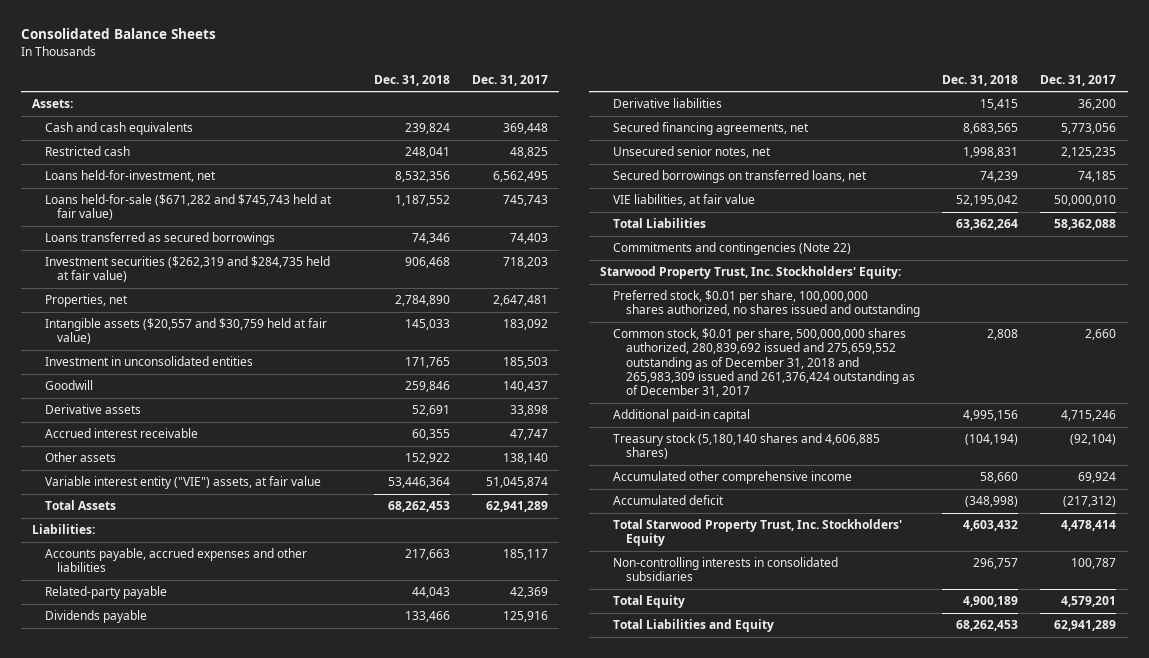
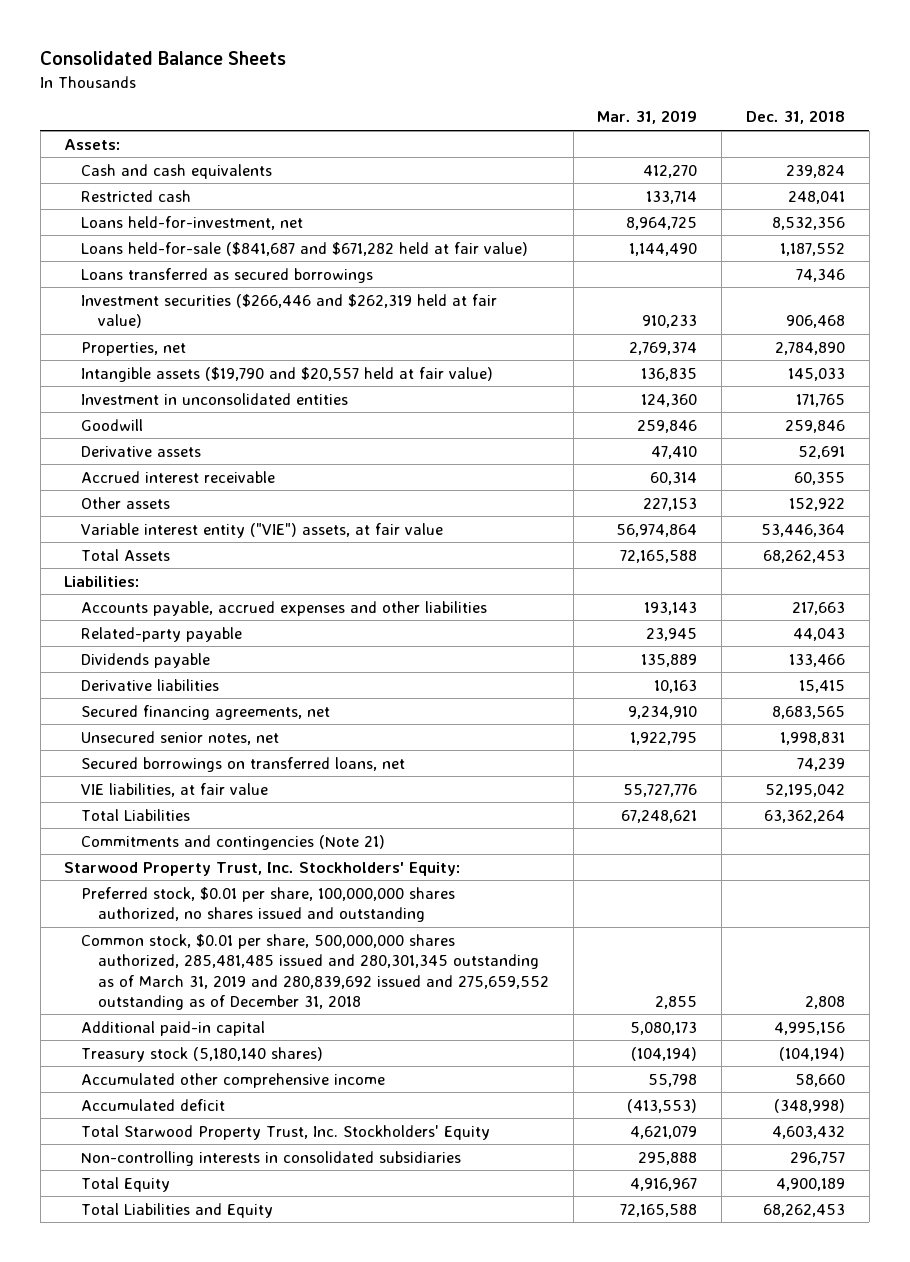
[472,74,549,86] Dec. 31, 2017 -> none
none -> [597,110,698,125] Mar. 31, 2019
[44,194,332,221] Loans held-for-sale ($671,282 and $745,743 held at fair value) -> [81,241,529,256] Loans held-for-sale ($841,687 and $671,282 held at fair value)
[44,256,330,283] Investment securities ($262,319 and $284,735 held at fair value) -> [81,293,498,329] Investment securities ($266,446 and $262,319 held at fair value)
[44,318,327,345] Intangible assets ($20,557 and $30,759 held at fair value) -> [81,366,494,382] Intangible assets ($19,790 and $20,557 held at fair value)
[612,242,851,256] Commitments and contingencies (Note 22) -> [81,834,386,850] Commitments and contingencies (Note 21)
[612,328,915,398] Common stock, $0.01 per share, 500,000,000 shares authorized, 280,839,692 issued and 275,659,552 outstanding as of December 31, 2018 and 265,983,309 issued and 261,376,424 outstanding as of December 31, 2017 -> [81,933,549,1010] Common stock, $0.01 per share, 500,000,000 shares authorized, 285,481,485 issued and 280,301,345 outstanding as of March 31, 2019 and 280,839,692 issued and 275,659,552 outstanding as of December 31, 2018
[612,433,880,460] Treasury stock (5,180,140 shares and 4,606,885 shares) -> [81,1046,324,1062] Treasury stock (5,180,140 shares)

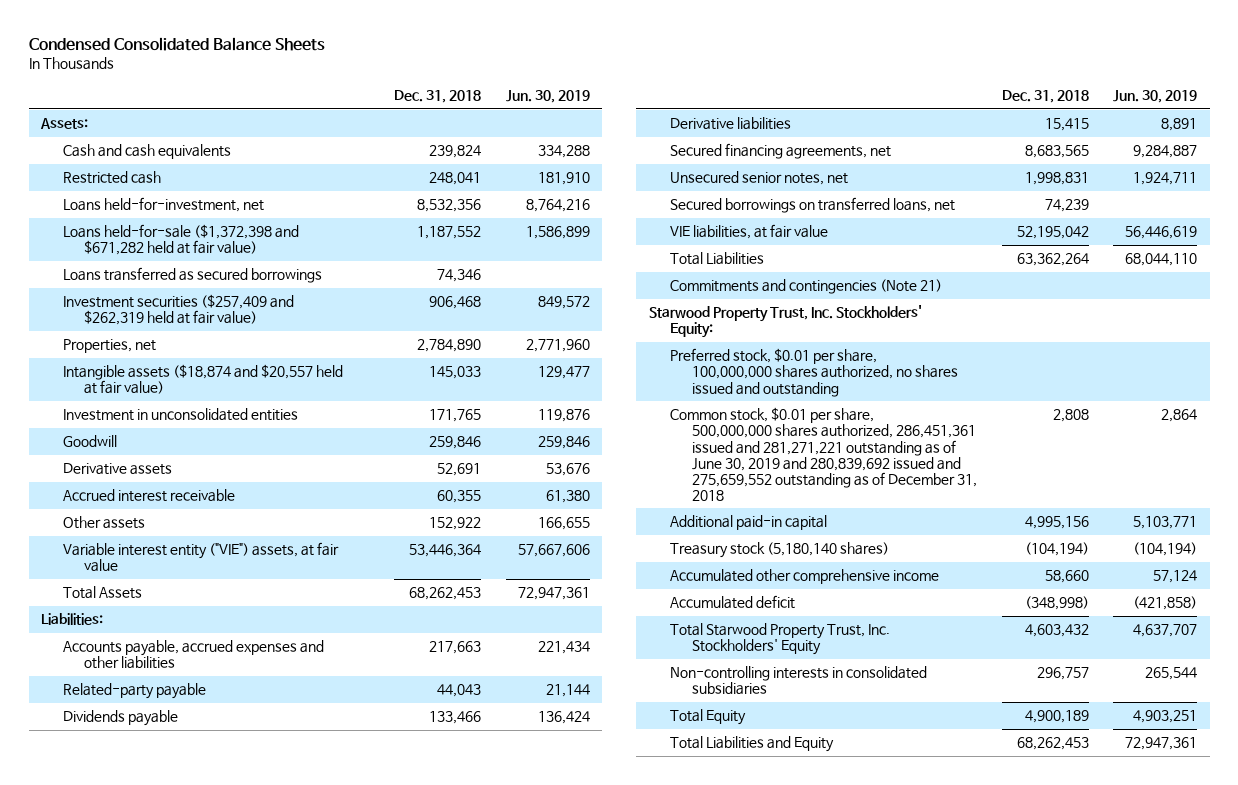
[40,51,287,66] Consolidated Balance Sheets -> [28,36,325,51] Condensed Consolidated Balance Sheets
[597,110,698,125] Mar. 31, 2019 -> none
none -> [505,90,590,104] Jun. 30, 2019
[81,241,529,256] Loans held-for-sale ($841,687 and $671,282 held at fair value) -> [62,224,299,256] Loans held-for-sale ($1,372,398 and $671,282 held at fair value)
[81,293,498,329] Investment securities ($266,446 and $262,319 held at fair value) -> [62,294,294,326] Investment securities ($257,409 and $262,319 held at fair value)
[81,366,494,382] Intangible assets ($19,790 and $20,557 held at fair value) -> [62,364,343,395] Intangible assets ($18,874 and $20,557 held at fair value)
[81,933,549,1010] Common stock, $0.01 per share, 500,000,000 shares authorized, 285,481,485 issued and 280,301,345 outstanding as of March 31, 2019 and 280,839,692 issued and 275,659,552 outstanding as of December 31, 2018 -> [670,407,977,501] Common stock, $0.01 per share, 500,000,000 shares authorized, 286,451,361 issued and 281,271,221 outstanding as of June 30, 2019 and 280,839,692 issued and 275,659,552 outstanding as of December 31, 2018

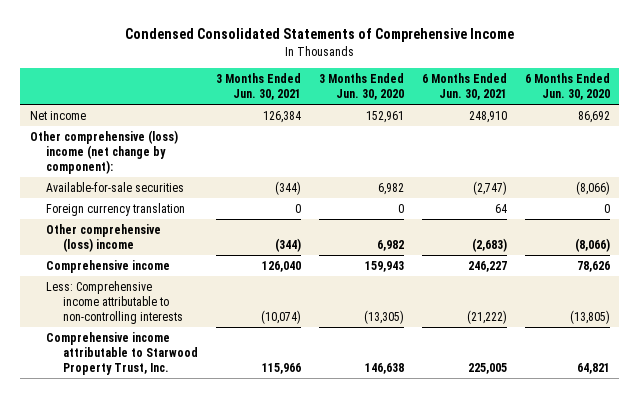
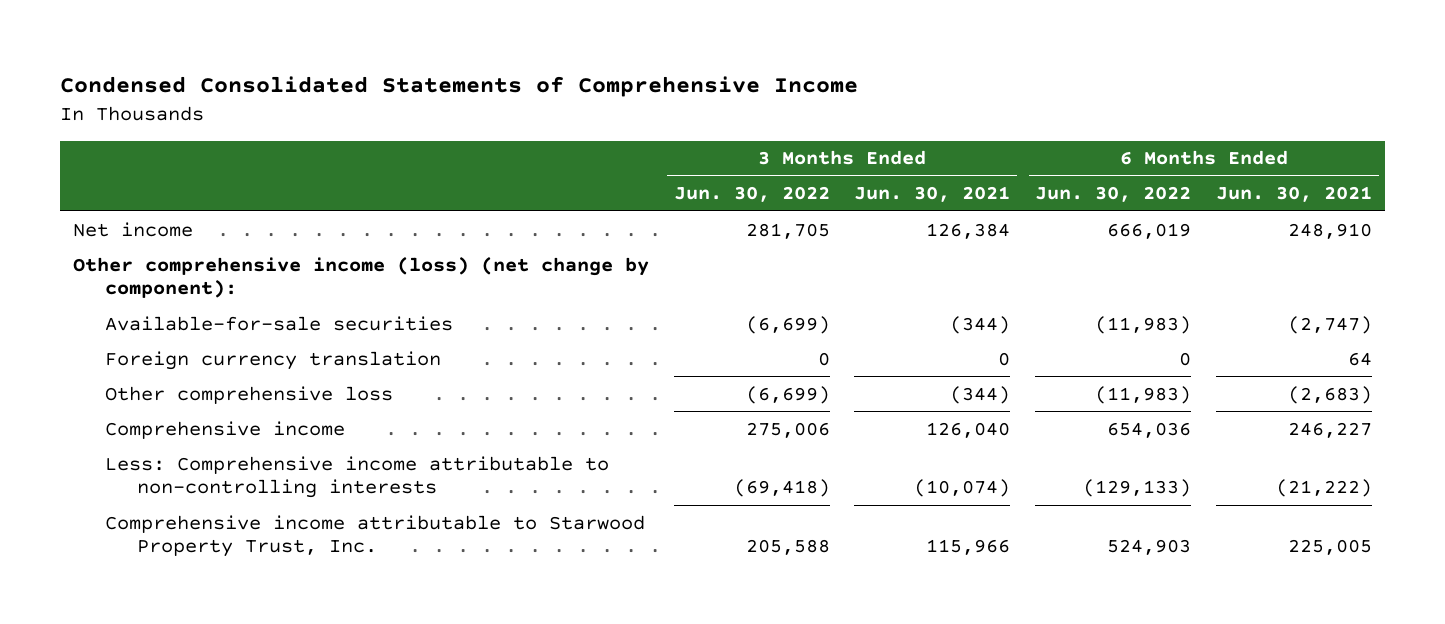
[319,73,405,101] 3 Months Ended Jun. 30, 2020 -> none
[525,73,611,101] 6 Months Ended Jun. 30, 2020 -> none
none -> [673,186,830,203] Jun. 30, 2022
none -> [1035,186,1192,203] Jun. 30, 2022
[29,130,178,175] Other comprehensive (loss) income (net change by component): -> [72,256,649,299] Other comprehensive income (loss) (net change by component):
[46,224,162,253] Other comprehensive (loss) income -> [104,385,393,404] Other comprehensive loss

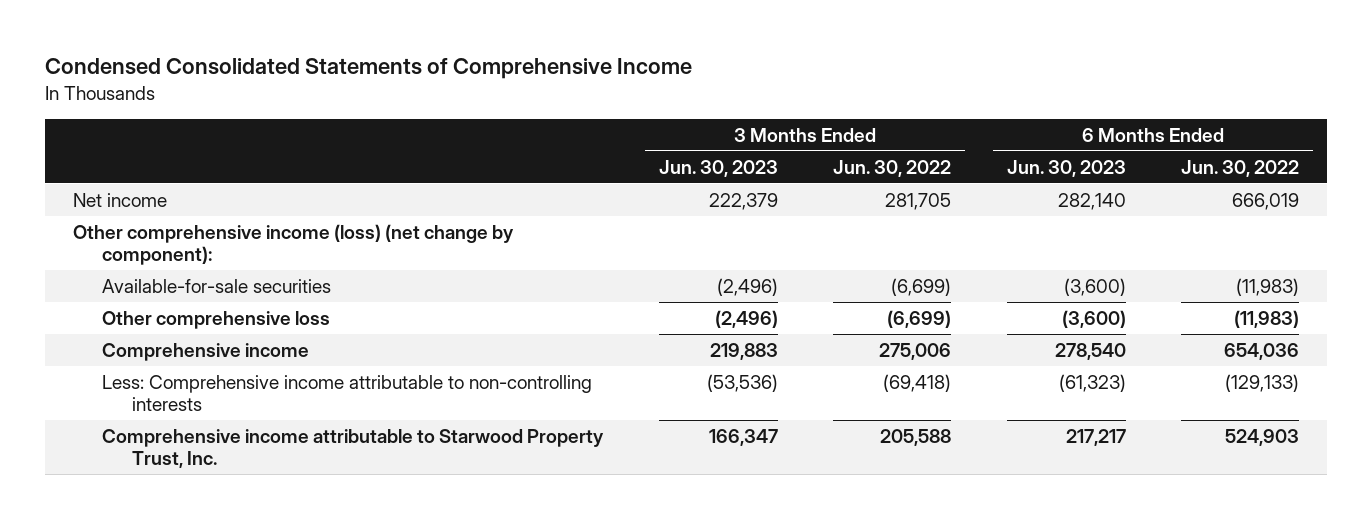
[854,186,1011,203] Jun. 30, 2021 -> none
[1216,186,1373,203] Jun. 30, 2021 -> none
none -> [658,159,778,177] Jun. 30, 2023
none -> [1006,159,1126,177] Jun. 30, 2023
[104,350,441,370] Foreign currency translation -> none

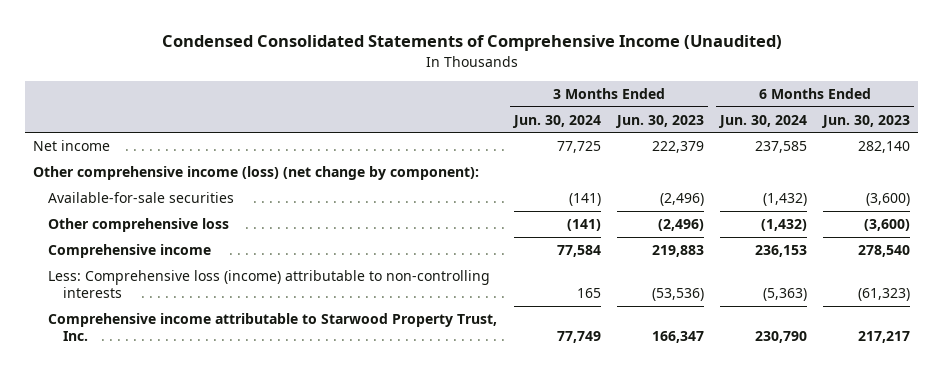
[44,58,692,80] Condensed Consolidated Statements of Comprehensive Income -> [161,35,782,52] Condensed Consolidated Statements of Comprehensive Income (Unaudited)
[833,159,952,177] Jun. 30, 2022 -> none
[1181,159,1300,177] Jun. 30, 2022 -> none
none -> [511,114,601,128] Jun. 30, 2024
none -> [718,114,808,128] Jun. 30, 2024
[102,374,593,412] Less: Comprehensive income attributable to non-controlling interests -> [48,270,491,298] Less: Comprehensive loss (income) attributable to non-controlling interests

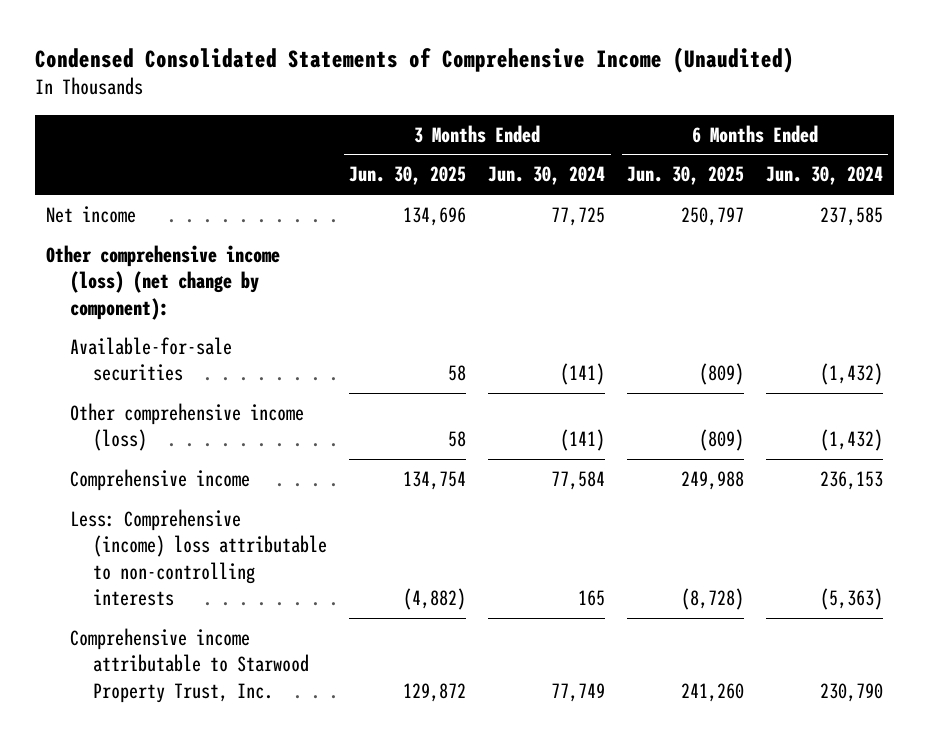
[614,114,704,128] Jun. 30, 2023 -> none
[821,114,911,128] Jun. 30, 2023 -> none
none -> [349,166,467,186] Jun. 30, 2025
none -> [627,166,745,186] Jun. 30, 2025
[48,218,230,233] Other comprehensive loss -> [69,402,304,452] Other comprehensive income (loss)
[48,270,491,298] Less: Comprehensive loss (income) attributable to non-controlling interests -> [69,508,328,606] Less: Comprehensive (income) loss attributable to non-controlling interests

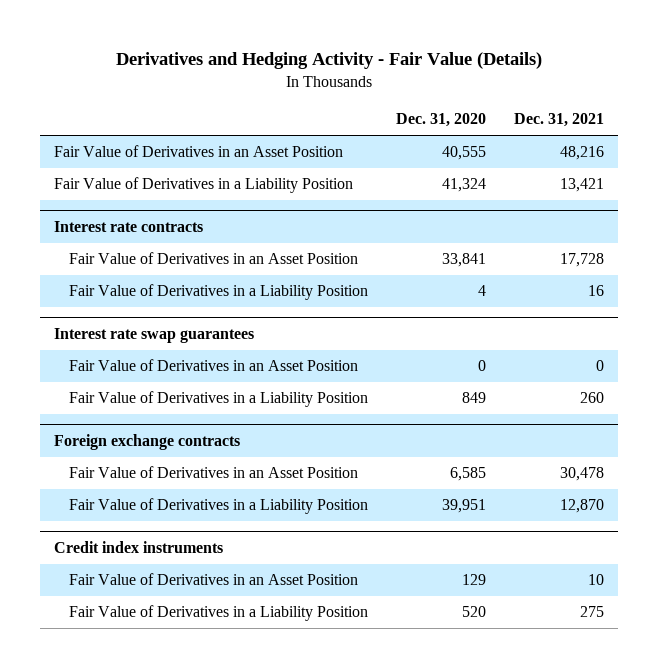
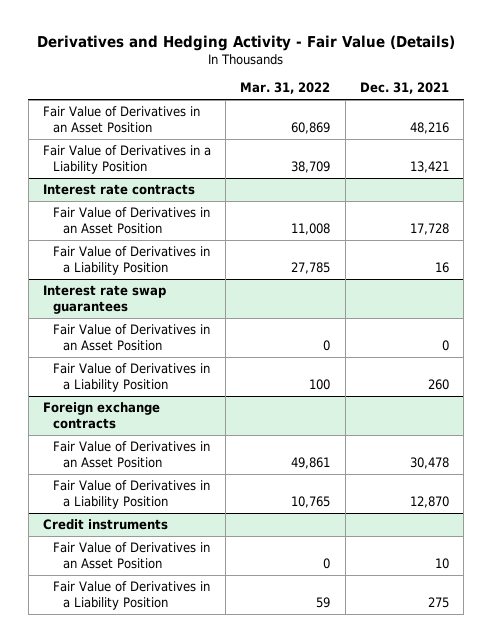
[395,113,486,128] Dec. 31, 2020 -> none
none -> [240,82,331,95] Mar. 31, 2022
[53,540,223,553] Credit index instruments -> [42,518,168,530] Credit instruments

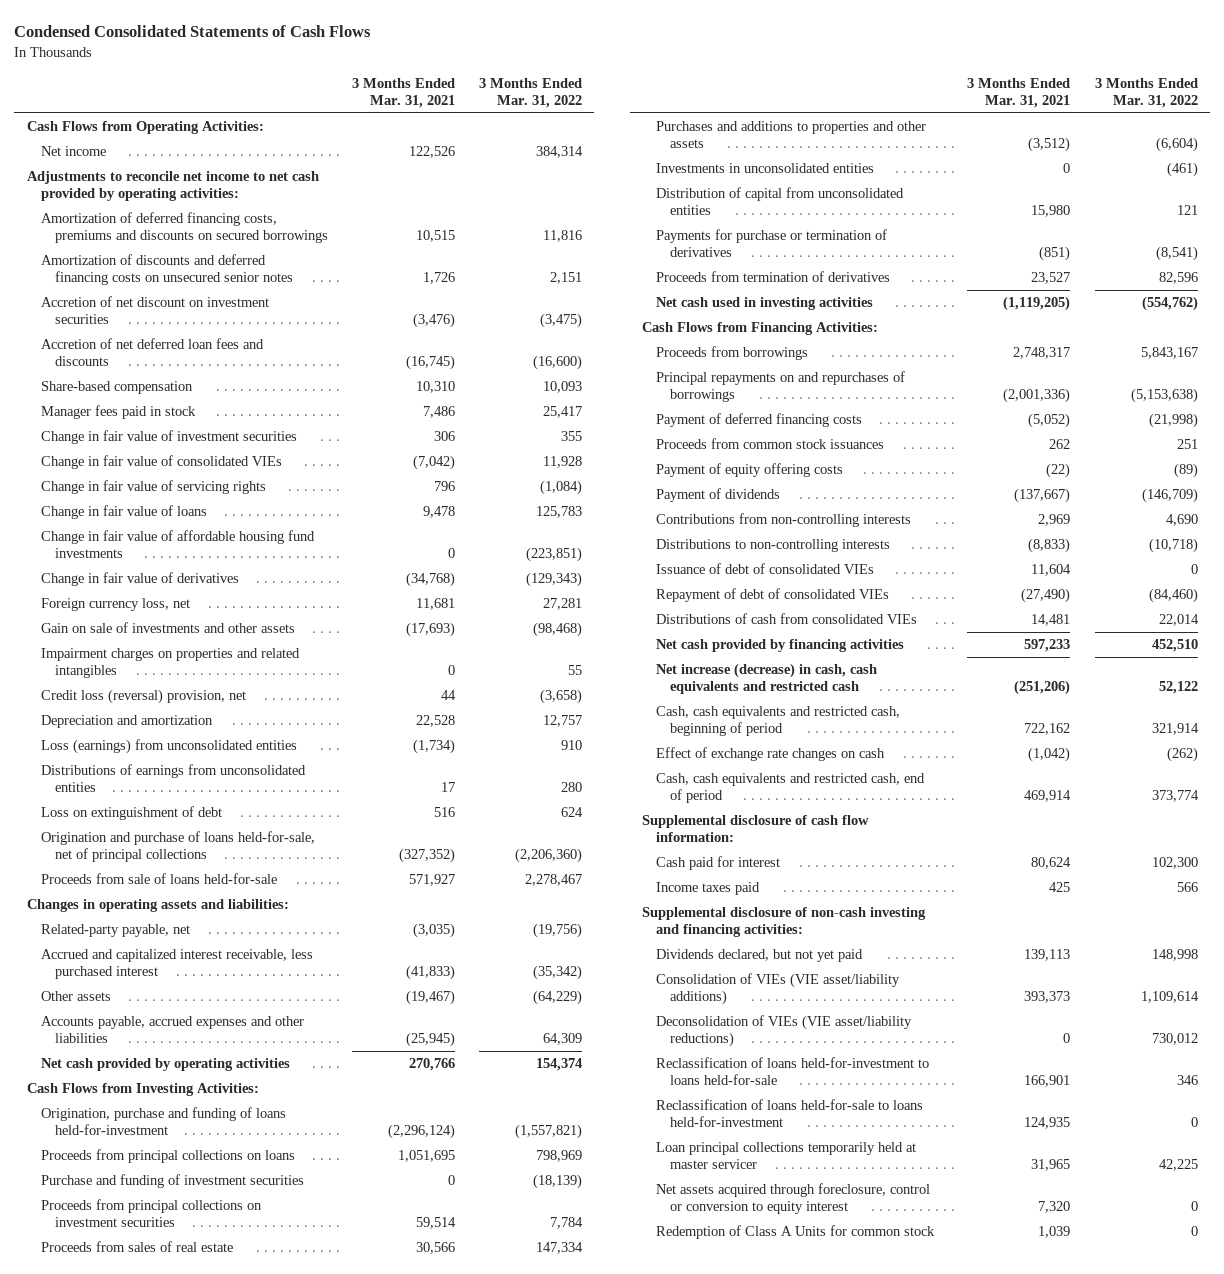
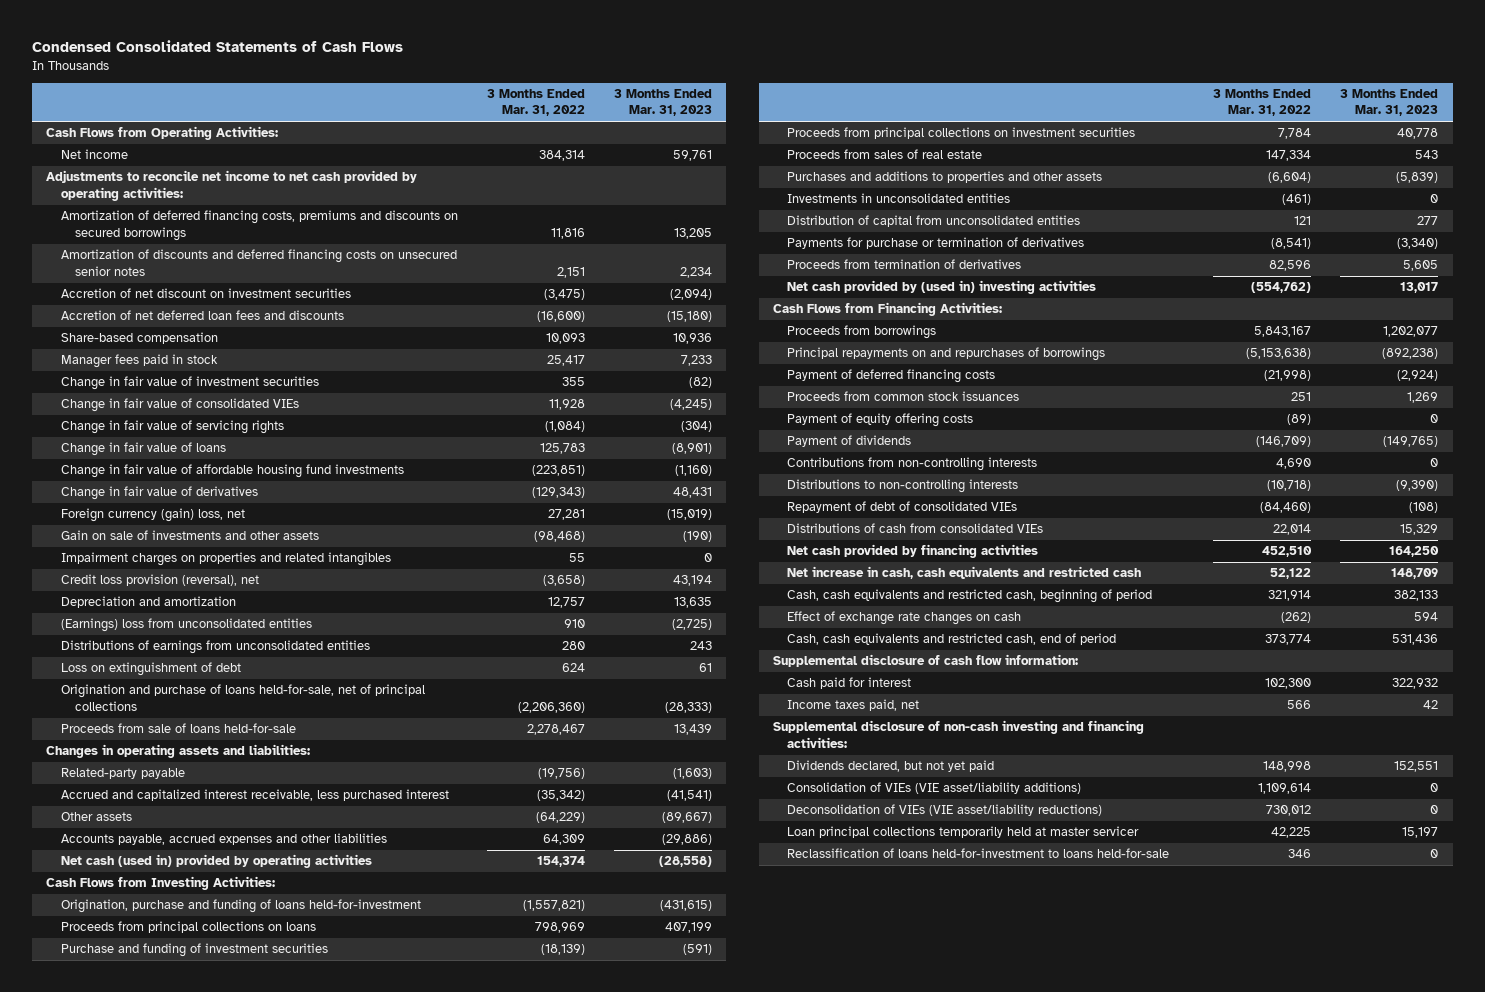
[351,78,455,109] 3 Months Ended Mar. 31, 2021 -> none
none -> [613,89,712,117] 3 Months Ended Mar. 31, 2023
[40,598,190,612] Foreign currency loss, net -> [60,508,245,523] Foreign currency (gain) loss, net
[40,689,246,705] Credit loss (reversal) provision, net -> [60,574,259,587] Credit loss provision (reversal), net
[40,739,297,755] Loss (earnings) from unconsolidated entities -> [60,618,312,633] (Earnings) loss from unconsolidated entities
[40,924,190,938] Related-party payable, net -> [60,768,185,780] Related-party payable
[40,1058,290,1072] Net cash provided by operating activities -> [60,854,372,869] Net cash (used in) provided by operating activities
[656,297,874,311] Net cash used in investing activities -> [787,280,1097,295] Net cash provided by (used in) investing activities
[656,563,875,575] Issuance of debt of consolidated VIEs -> none
[656,663,878,695] Net increase (decrease) in cash, cash equivalents and restricted cash -> [787,566,1142,580] Net increase in cash, cash equivalents and restricted cash
[656,882,761,896] Income taxes paid -> [787,699,920,712] Income taxes paid, net
[656,1099,924,1128] Reclassification of loans held-for-sale to loans held-for-investment -> none
[656,1183,931,1215] Net assets acquired through foreclosure, control or conversion to equity interest -> none
[656,1225,936,1240] Redemption of Class A Units for common stock -> none
[656,1057,930,1086] Reclassification of loans held-for-investment to loans held-for-sale -> [787,848,1170,859] Reclassification of loans held-for-investment to loans held-for-sale

